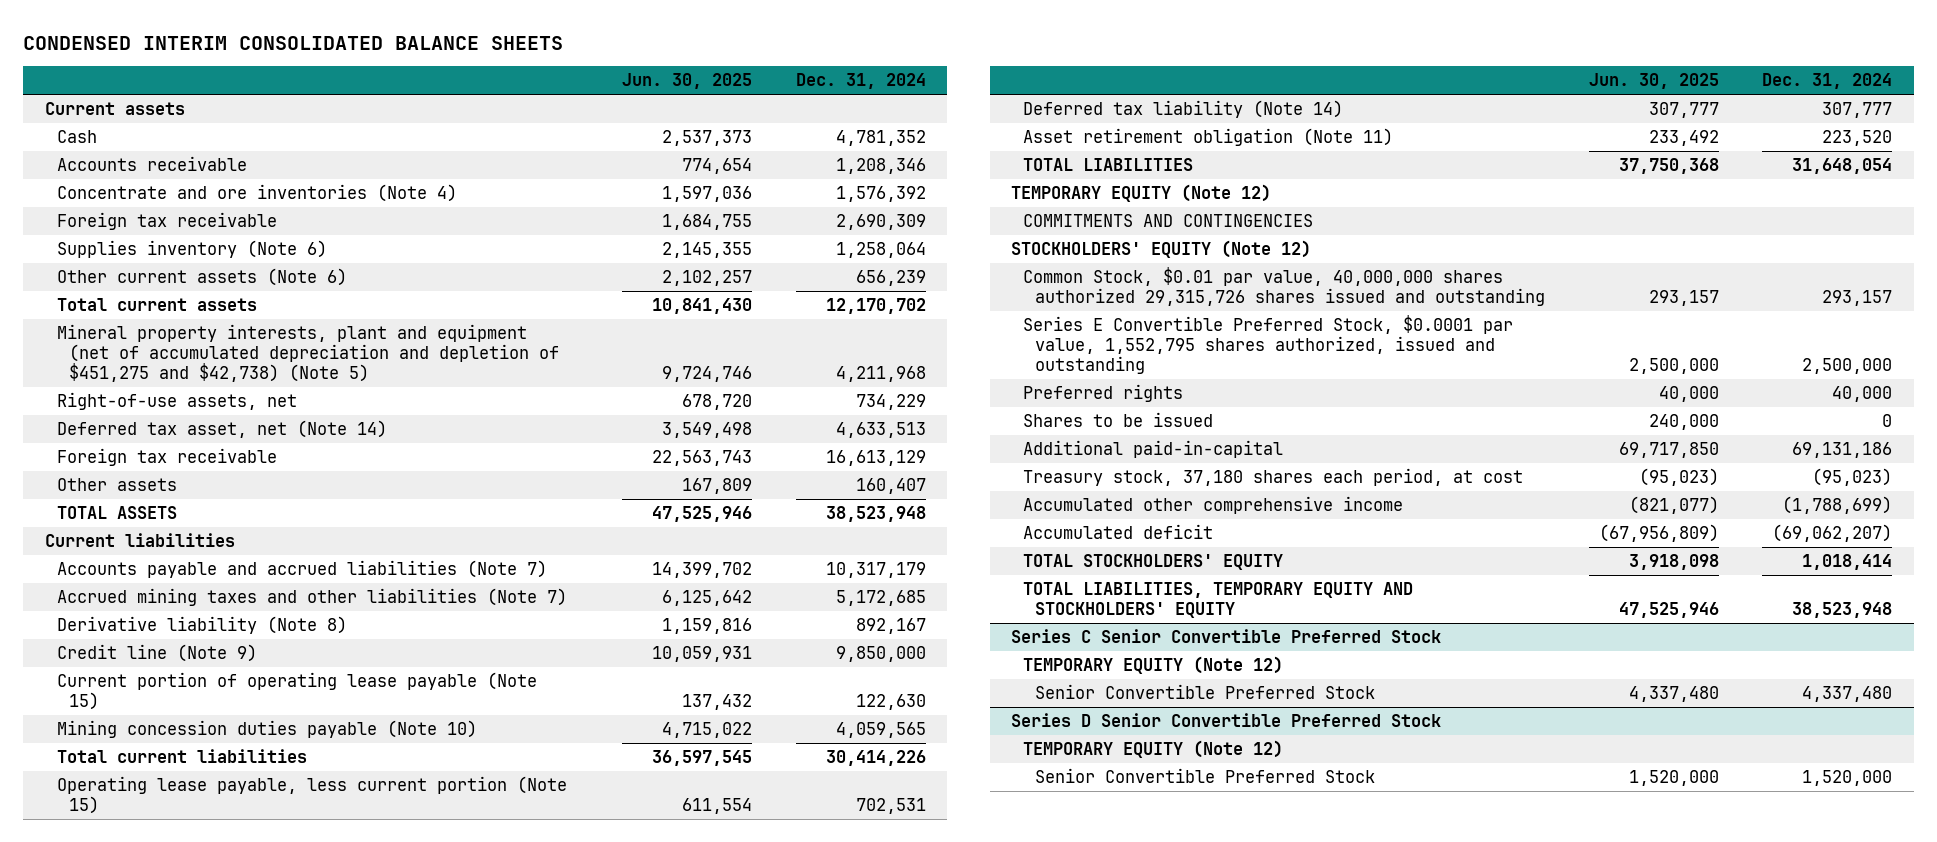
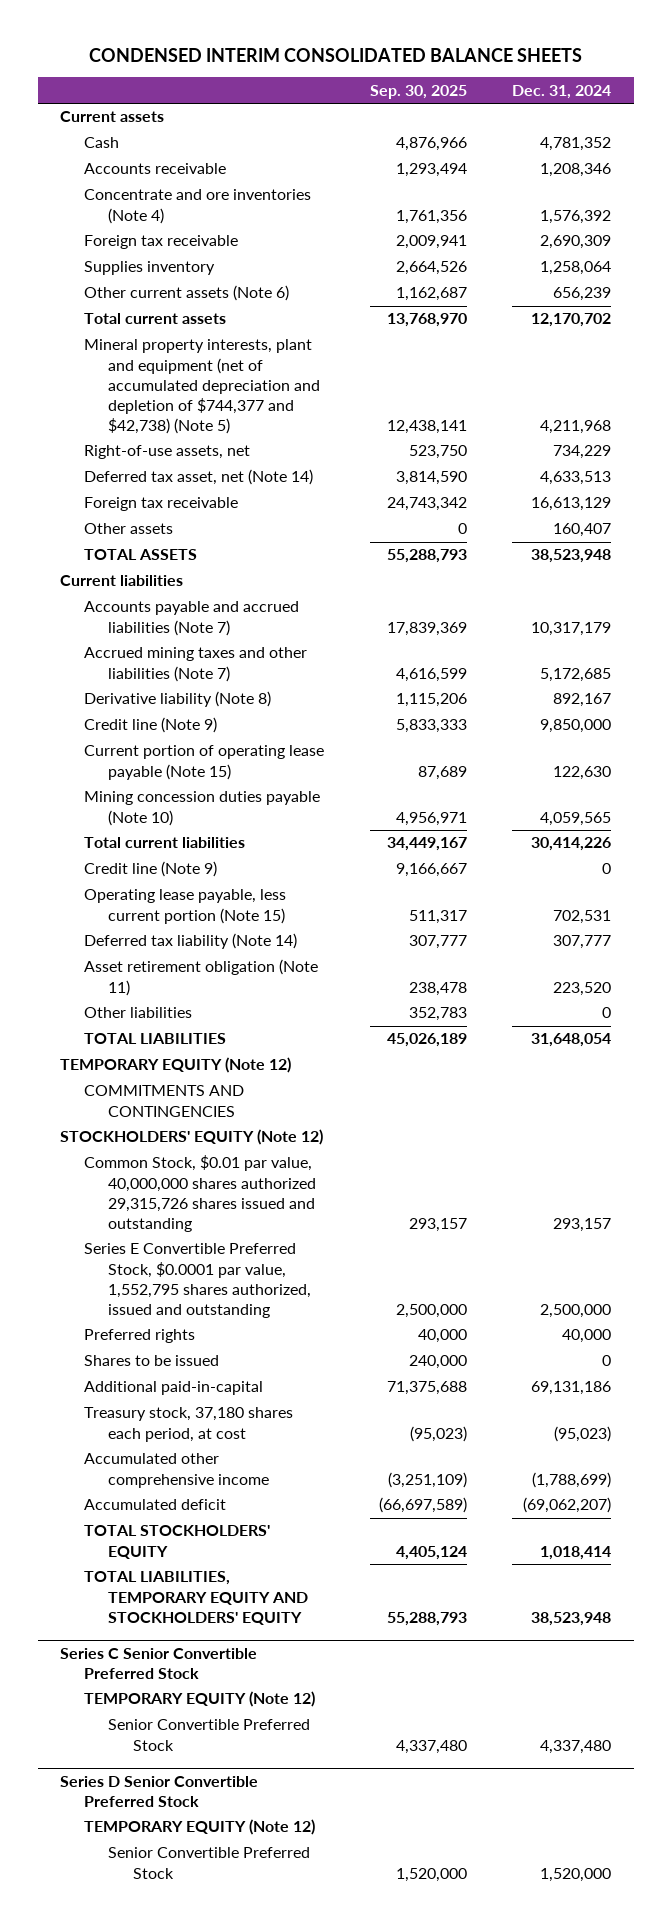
[622,73,753,90] Jun. 30, 2025 -> none
none -> [369,84,467,99] Sep. 30, 2025
[56,240,327,259] Supplies inventory (Note 6) -> [84,261,216,276] Supplies inventory
[56,324,559,383] Mineral property interests, plant and equipment (net of accumulated depreciation and depletion of $451,275 and $42,738) (Note 5) -> [84,339,321,435] Mineral property interests, plant and equipment (net of accumulated depreciation and depletion of $744,377 and $42,738) (Note 5)
none -> [84,861,218,878] Credit line (Note 9)
none -> [84,1007,193,1019] Other liabilities

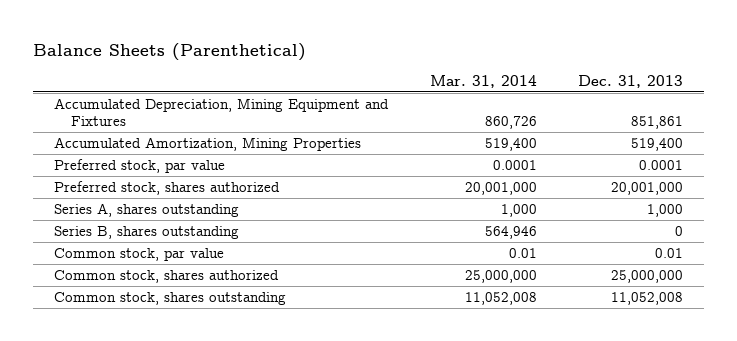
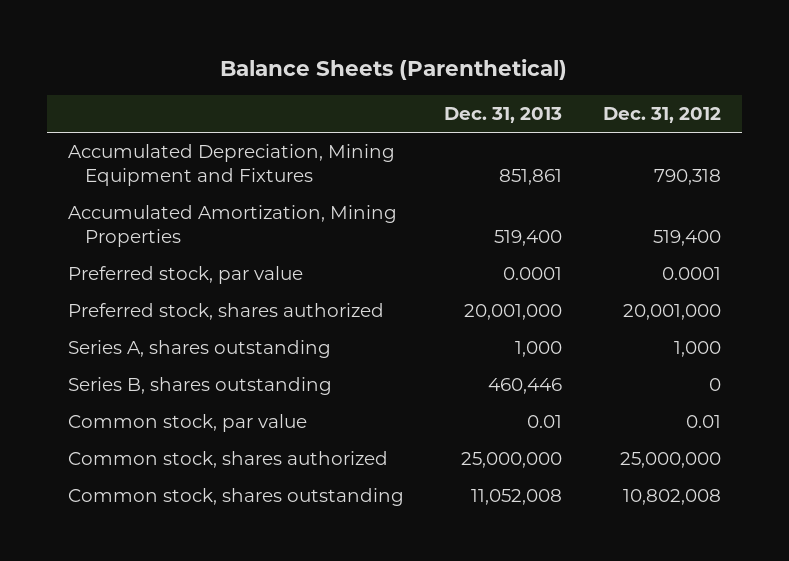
[429,74,537,88] Mar. 31, 2014 -> none
none -> [603,107,722,124] Dec. 31, 2012
[675,225,684,236] 0 -> [488,378,563,395] 460,446

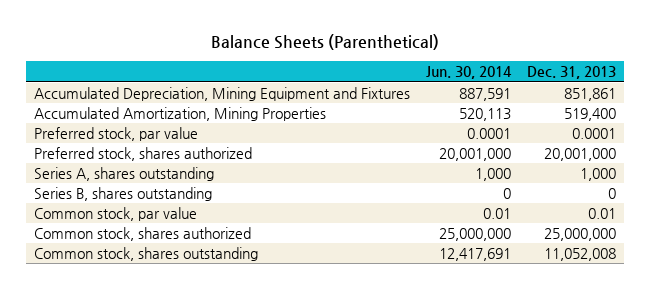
[603,107,722,124] Dec. 31, 2012 -> none
none -> [426,66,513,80] Jun. 30, 2014
[488,378,563,395] 460,446 -> [608,188,617,200] 0

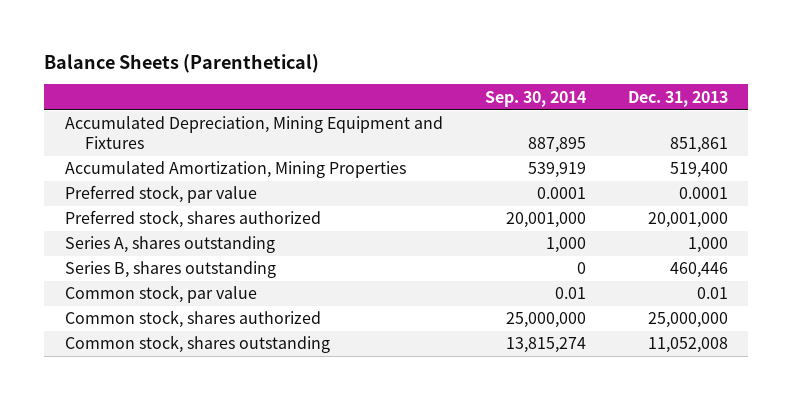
[426,66,513,80] Jun. 30, 2014 -> none
none -> [484,90,586,107] Sep. 30, 2014
[608,188,617,200] 0 -> [669,262,728,279] 460,446

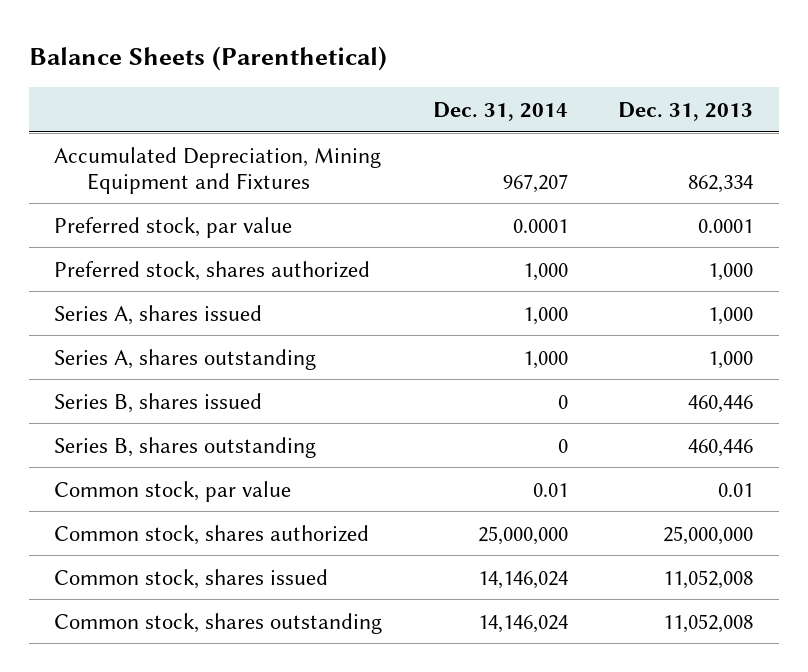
[484,90,586,107] Sep. 30, 2014 -> none
none -> [432,101,568,121] Dec. 31, 2014
[64,161,406,179] Accumulated Amortization, Mining Properties -> none
[669,137,728,154] 851,861 -> [688,174,754,193] 862,334
[647,212,728,229] 20,001,000 -> [708,262,754,281] 1,000
none -> [54,304,263,325] Series A, shares issued
none -> [54,392,263,413] Series B, shares issued
none -> [54,568,329,589] Common stock, shares issued

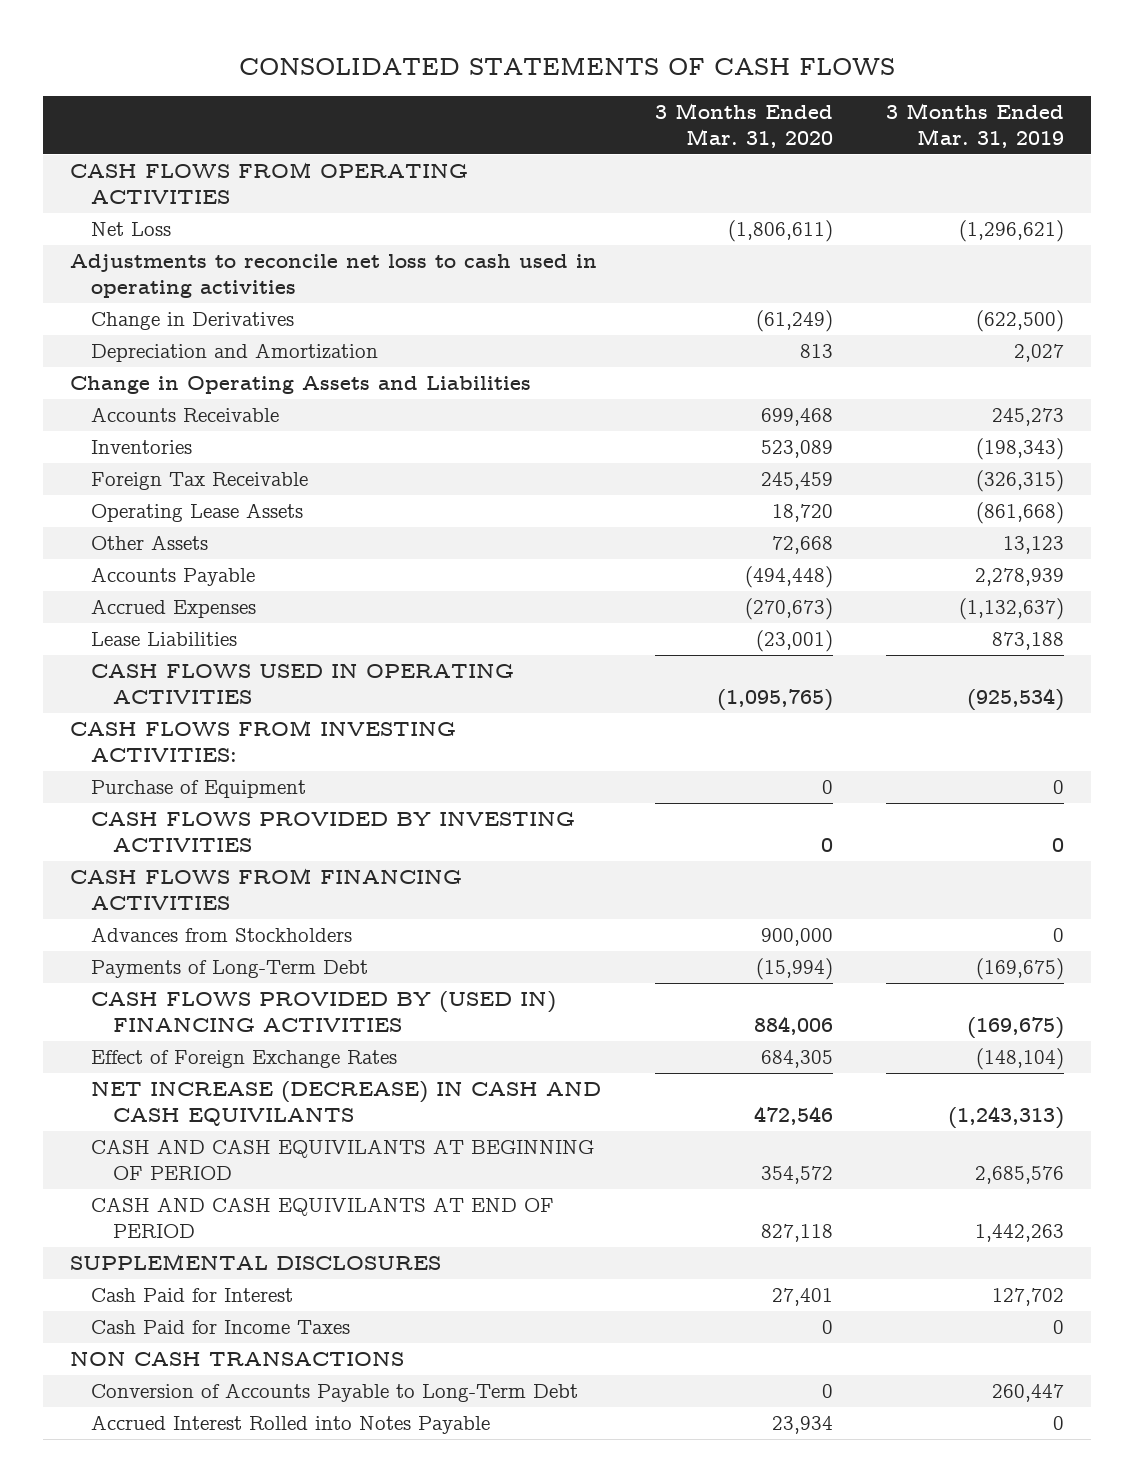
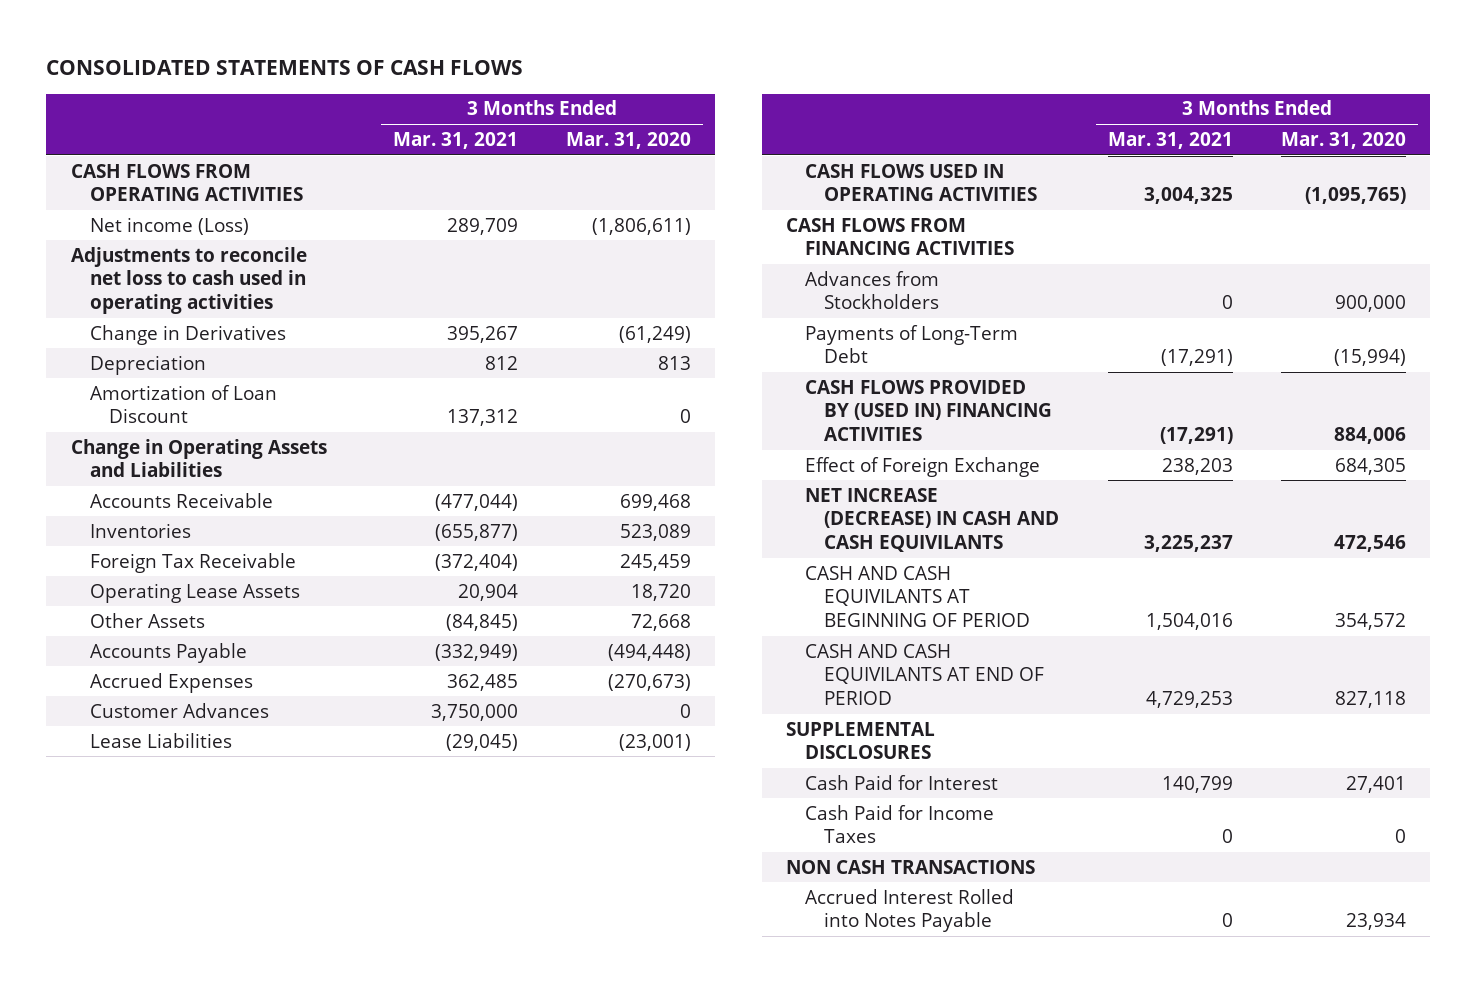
[886,102,1065,148] 3 Months Ended Mar. 31, 2019 -> none
none -> [392,131,518,149] Mar. 31, 2021
[91,222,172,237] Net Loss -> [90,216,250,235] Net income (Loss)
[91,343,379,363] Depreciation and Amortization -> [90,354,207,375] Depreciation
none -> [90,384,278,424] Amortization of Loan Discount
none -> [90,702,270,718] Customer Advances
[69,720,456,763] CASH FLOWS FROM INVESTING ACTIVITIES: -> none
[91,780,307,799] Purchase of Equipment -> none
[91,811,576,853] CASH FLOWS PROVIDED BY INVESTING ACTIVITIES -> none
[91,1050,398,1069] Effect of Foreign Exchange Rates -> [805,456,1041,477] Effect of Foreign Exchange
[91,1383,579,1403] Conversion of Accounts Payable to Long-Term Debt -> none

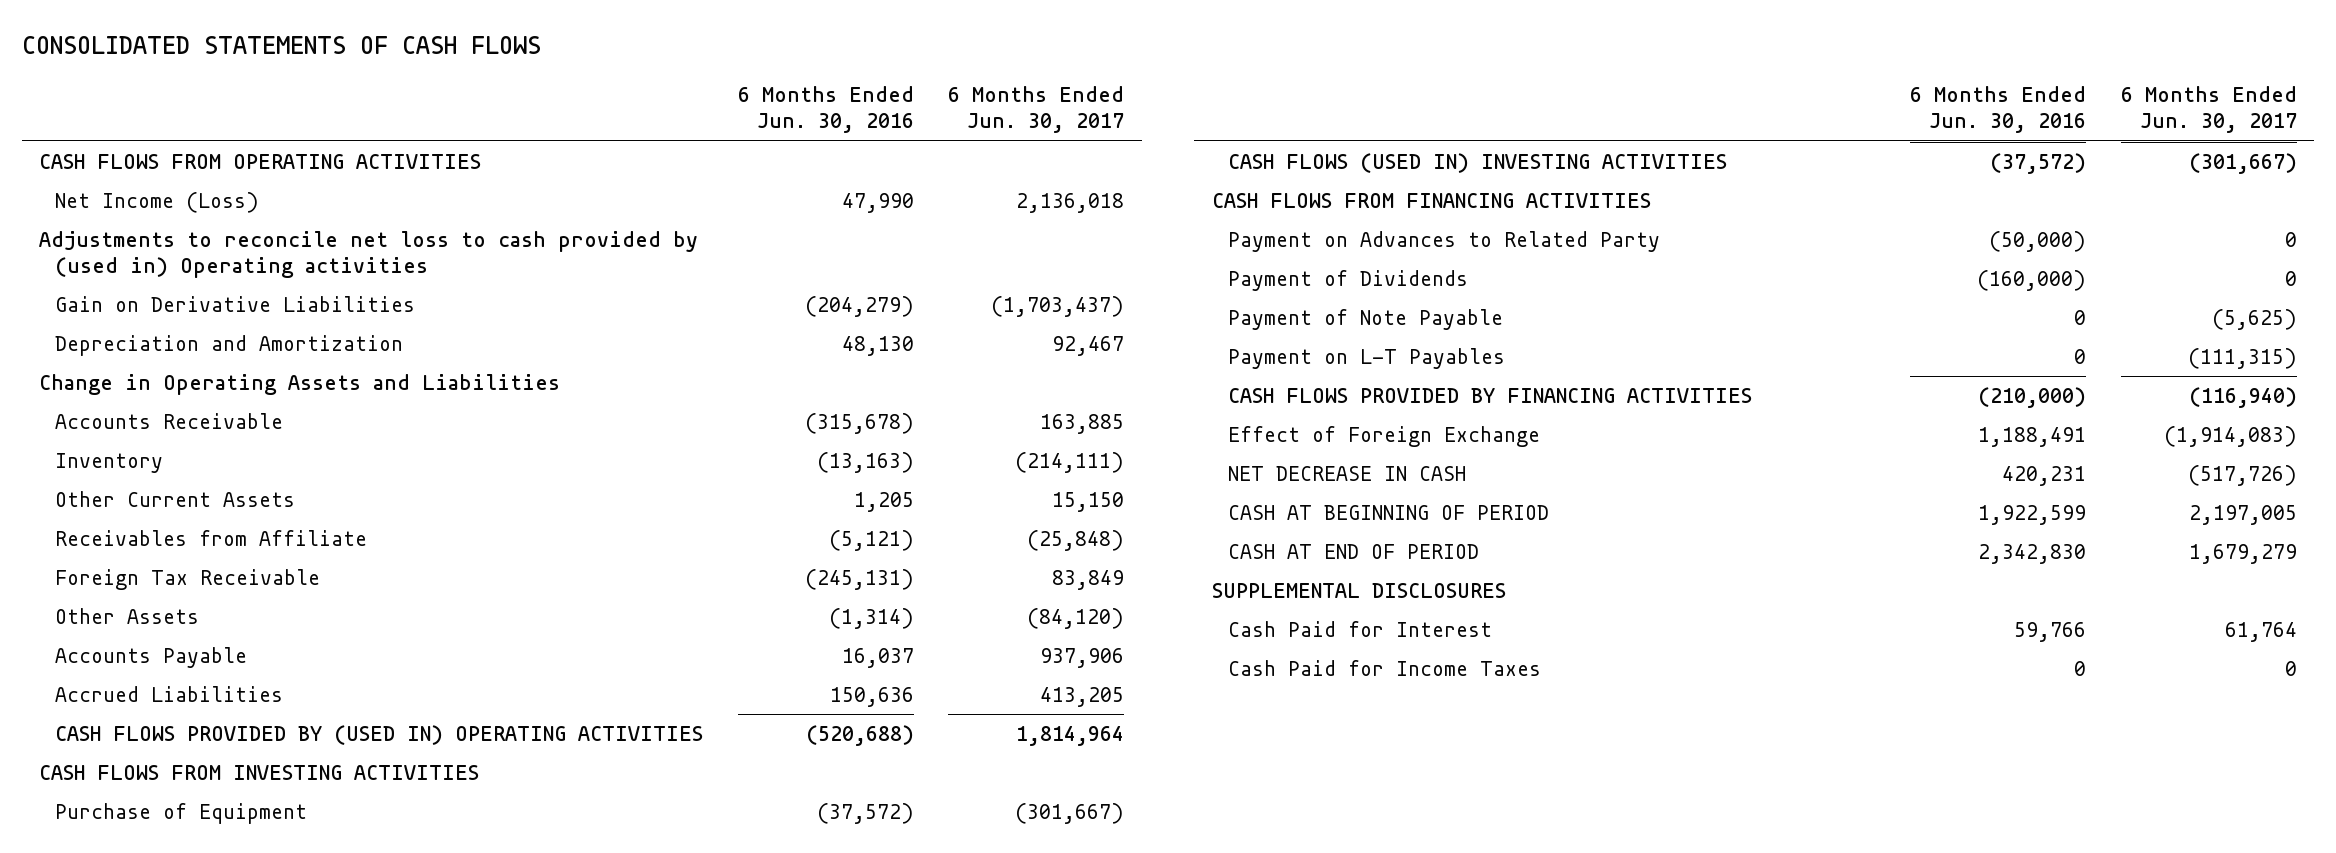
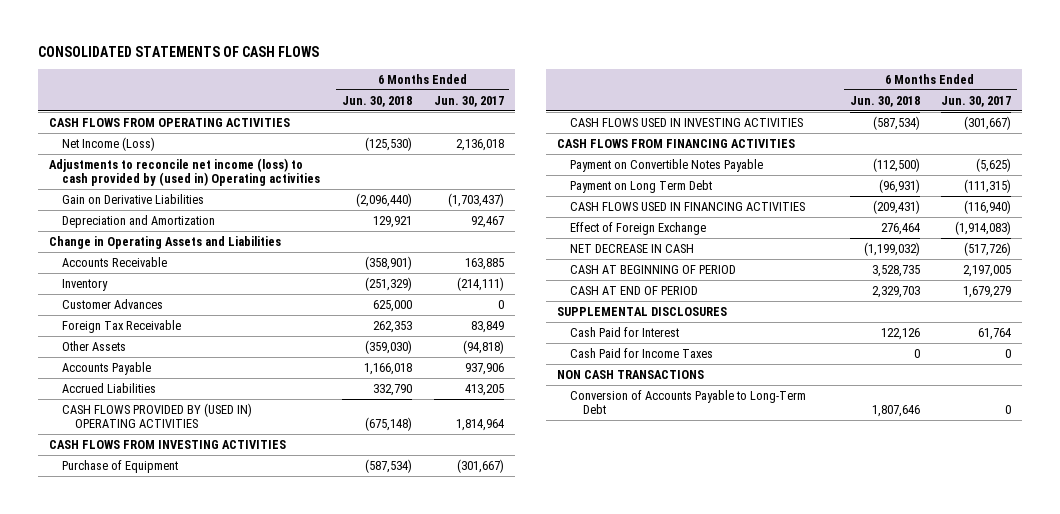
[737,86,914,134] 6 Months Ended Jun. 30, 2016 -> none
none -> [341,95,412,107] Jun. 30, 2018
[38,230,698,278] Adjustments to reconcile net loss to cash provided by (used in) Operating activities -> [48,157,320,187] Adjustments to reconcile net income (loss) to cash provided by (used in) Operating activities
[54,490,295,507] Other Current Assets -> none
[54,529,367,546] Receivables from Affiliate -> none
none -> [61,298,163,309] Customer Advances
[1027,607,1125,629] (84,120) -> [462,339,504,354] (94,818)
[1227,152,1727,173] CASH FLOWS (USED IN) INVESTING ACTIVITIES -> [569,117,803,127] CASH FLOWS USED IN INVESTING ACTIVITIES
[1227,230,1660,252] Payment on Advances to Related Party -> none
[1227,269,1468,291] Payment of Dividends -> none
[1227,308,1503,330] Payment of Note Payable -> [569,158,763,172] Payment on Convertible Notes Payable
[1227,347,1505,369] Payment on L-T Payables -> [569,179,712,193] Payment on Long Term Debt
[1227,387,1752,403] CASH FLOWS PROVIDED BY FINANCING ACTIVITIES -> [569,201,805,211] CASH FLOWS USED IN FINANCING ACTIVITIES
none -> [556,369,704,379] NON CASH TRANSACTIONS
none -> [569,389,806,415] Conversion of Accounts Payable to Long-Term Debt

